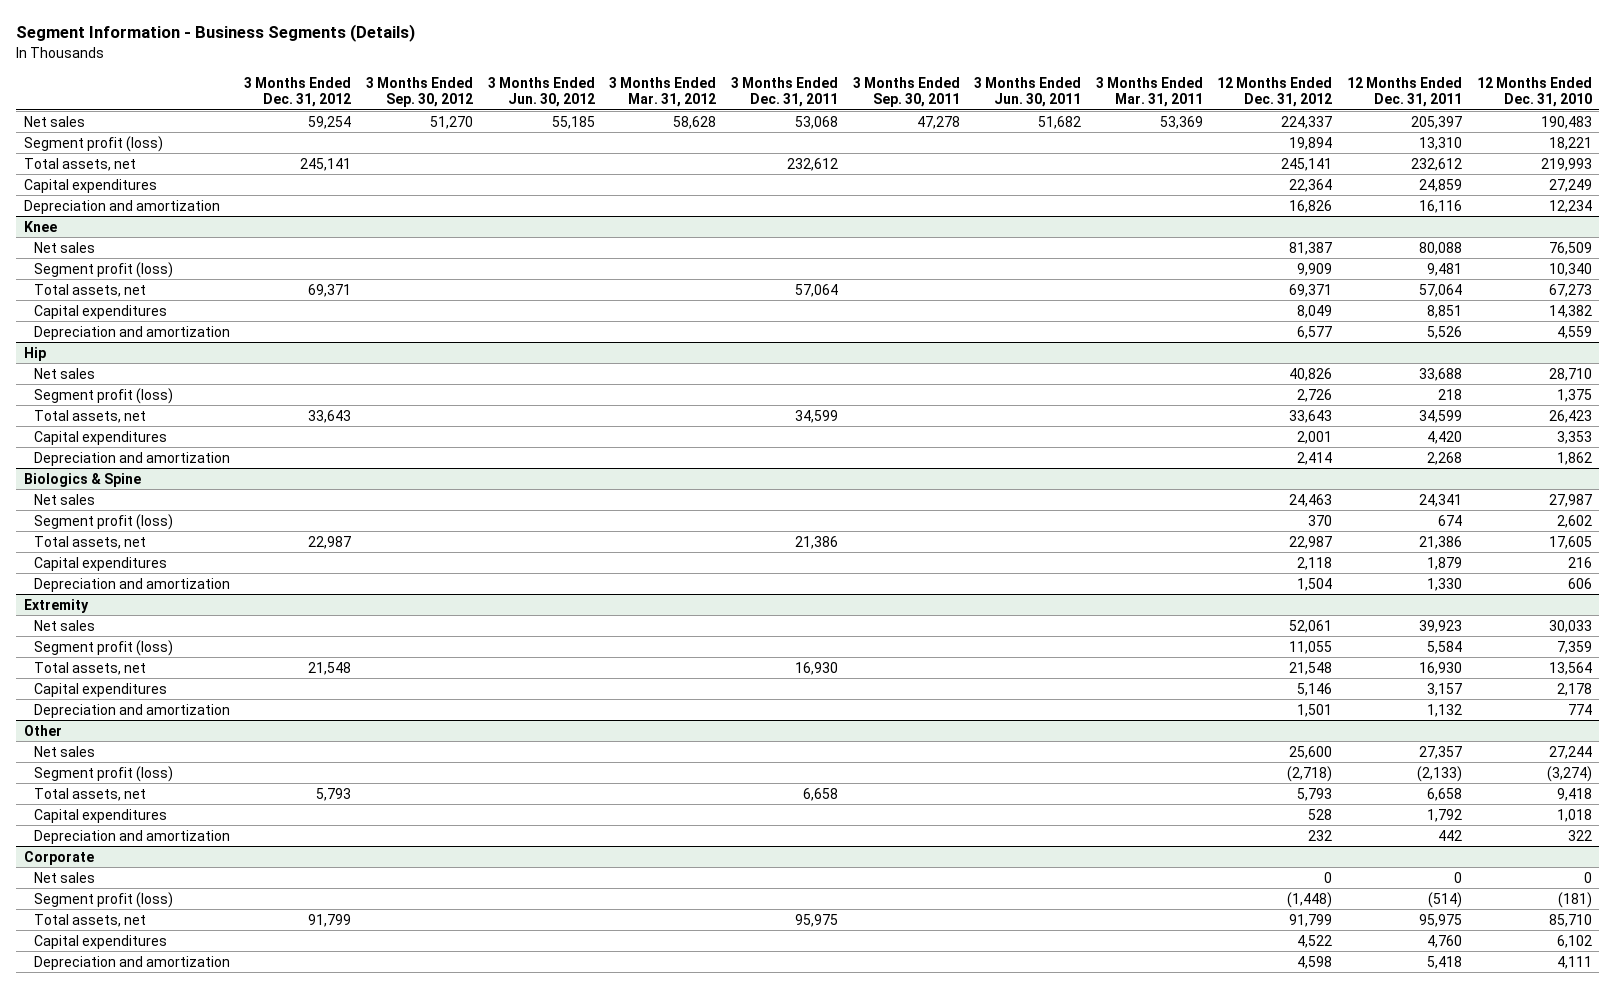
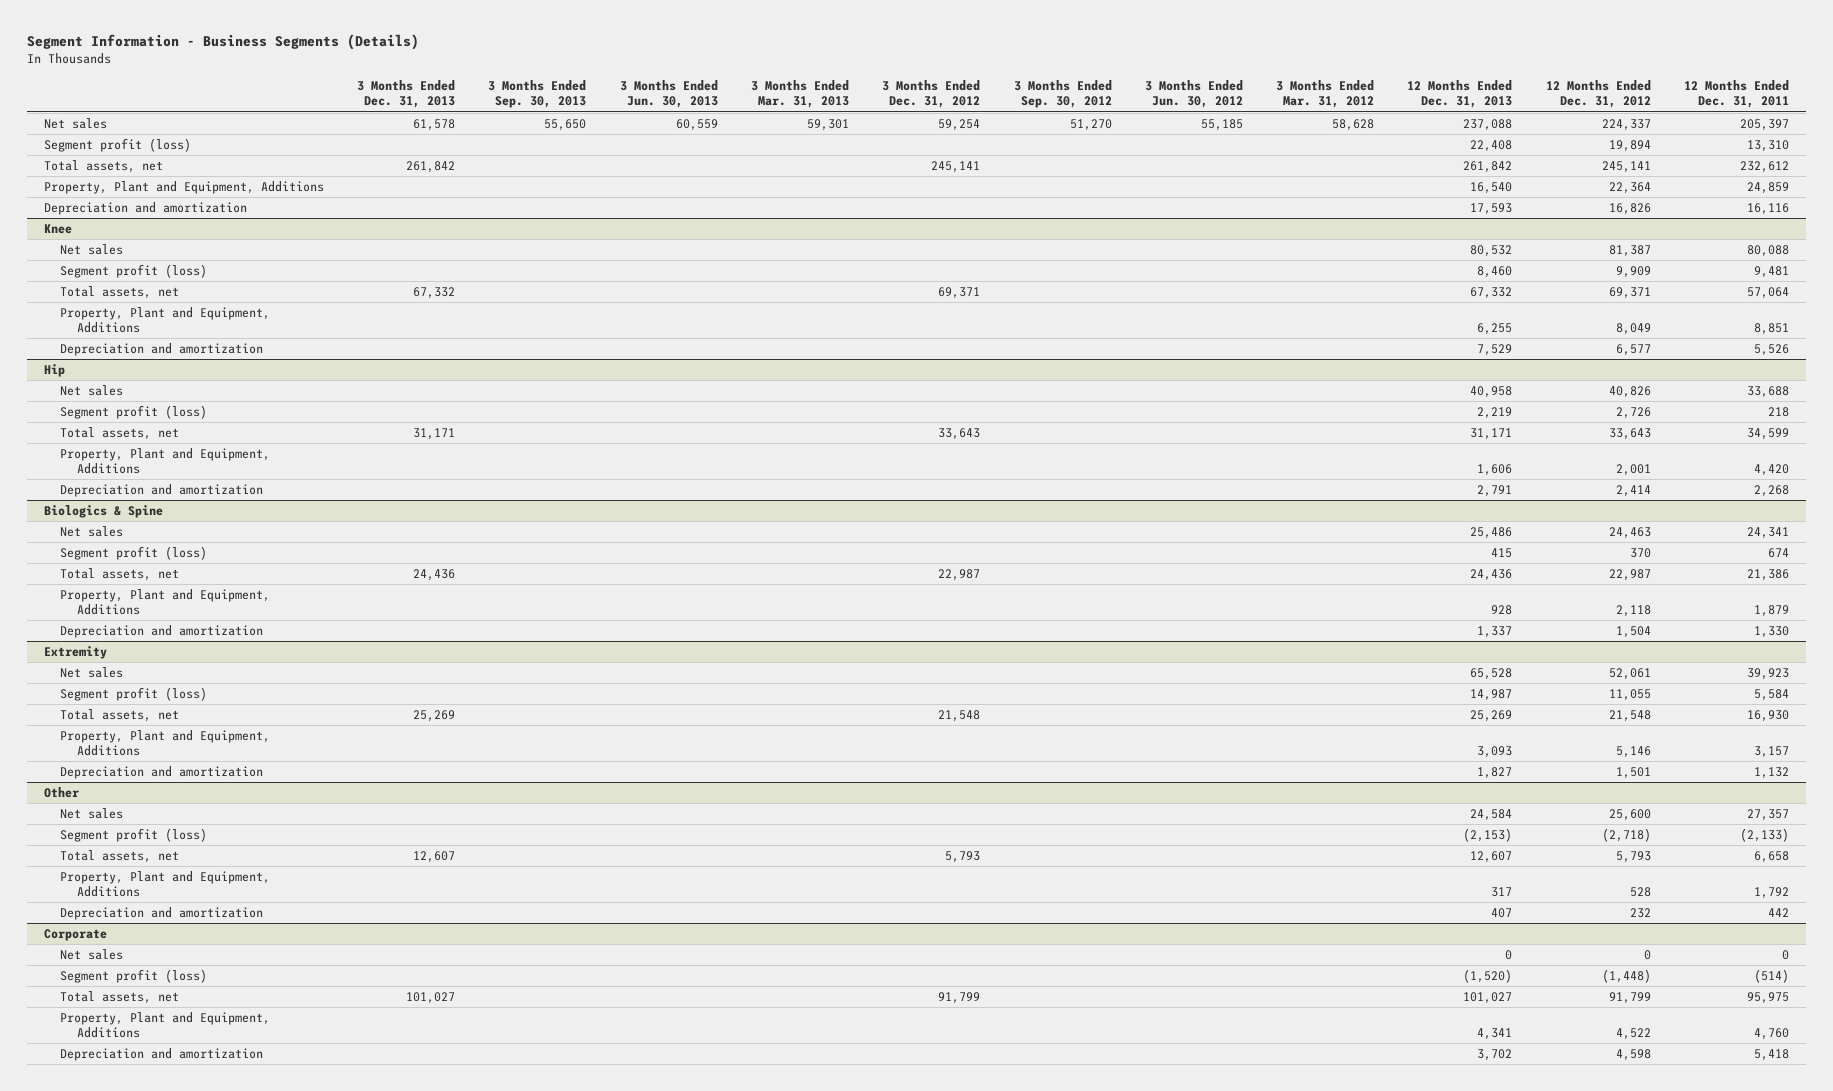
[730,76,838,107] 3 Months Ended Dec. 31, 2011 -> none
[852,76,960,107] 3 Months Ended Sep. 30, 2011 -> none
[974,76,1082,107] 3 Months Ended Jun. 30, 2011 -> none
[1095,76,1203,107] 3 Months Ended Mar. 31, 2011 -> none
[1476,76,1592,107] 12 Months Ended Dec. 31, 2010 -> none
none -> [357,80,456,109] 3 Months Ended Dec. 31, 2013
none -> [488,80,587,109] 3 Months Ended Sep. 30, 2013
none -> [619,80,718,109] 3 Months Ended Jun. 30, 2013
none -> [750,80,849,109] 3 Months Ended Mar. 31, 2013
none -> [1407,80,1513,109] 12 Months Ended Dec. 31, 2013
[23,178,157,193] Capital expenditures -> [43,180,324,194] Property, Plant and Equipment, Additions
[33,304,167,319] Capital expenditures -> [60,306,271,334] Property, Plant and Equipment, Additions
[33,430,167,445] Capital expenditures -> [60,447,271,475] Property, Plant and Equipment, Additions
[33,556,167,571] Capital expenditures -> [60,588,271,616] Property, Plant and Equipment, Additions
[33,682,167,697] Capital expenditures -> [60,729,271,757] Property, Plant and Equipment, Additions
[33,808,167,823] Capital expenditures -> [60,870,271,898] Property, Plant and Equipment, Additions
[33,934,167,949] Capital expenditures -> [60,1011,271,1039] Property, Plant and Equipment, Additions

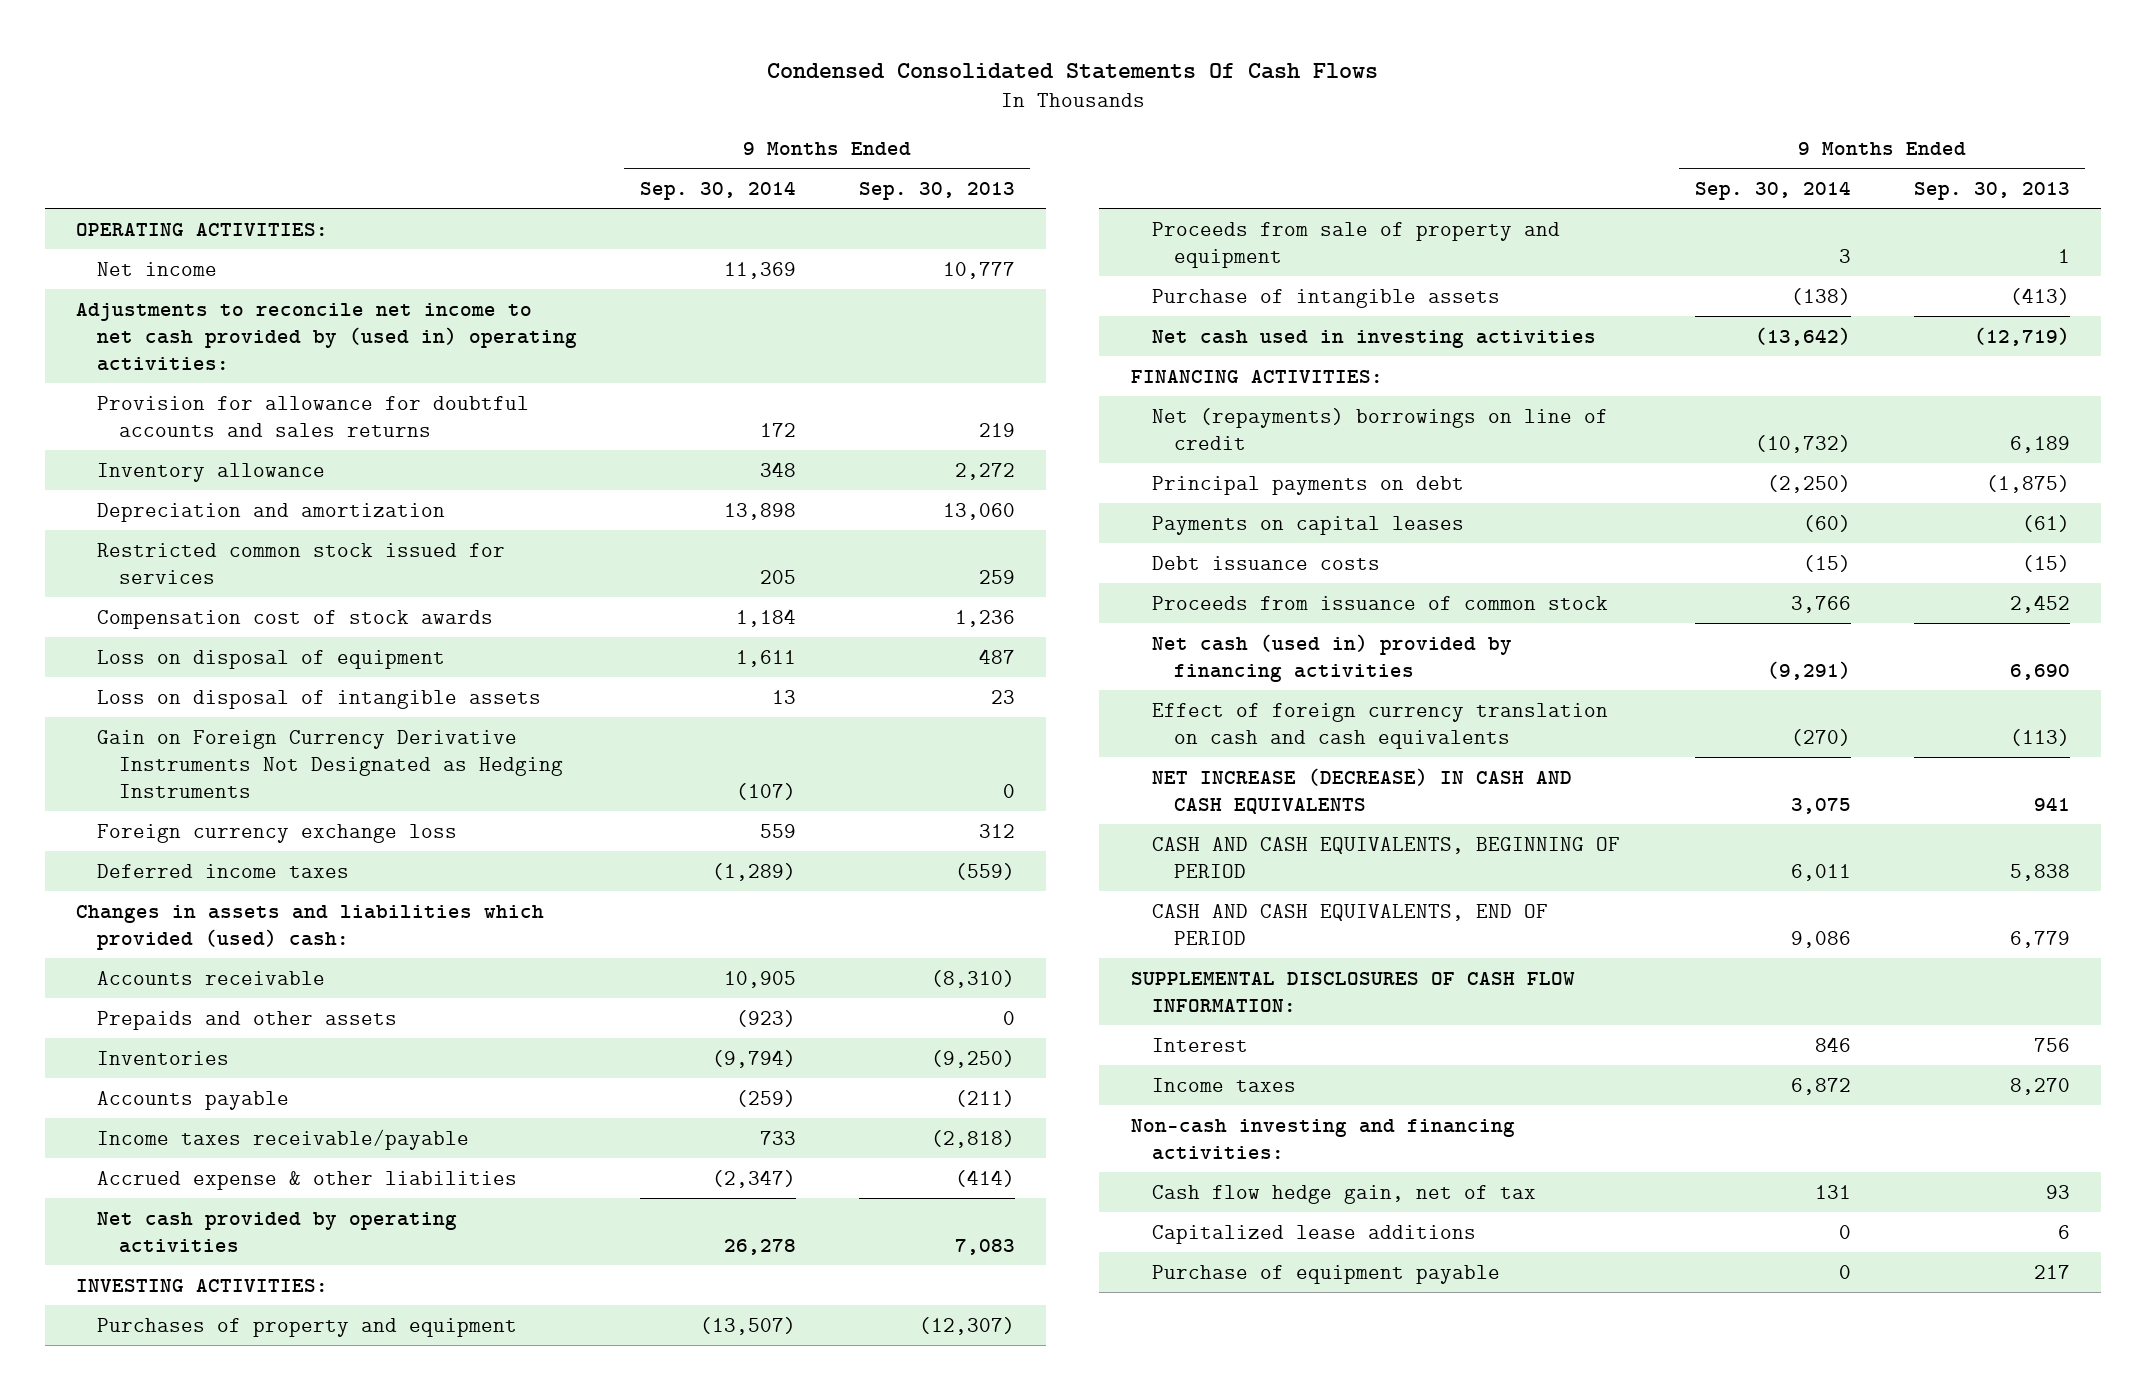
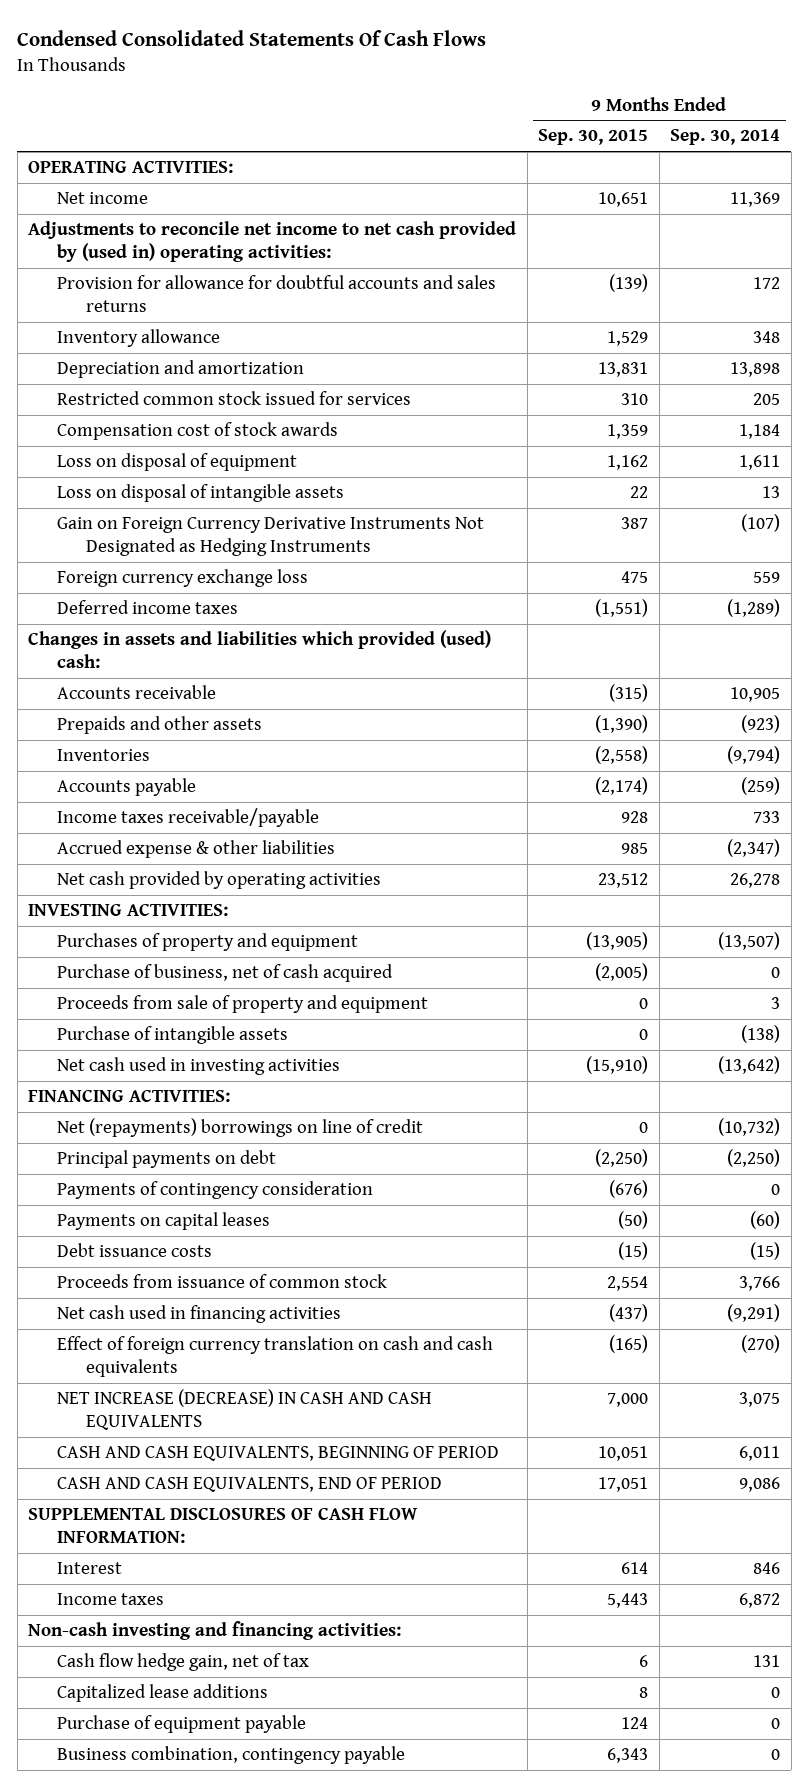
[858,181,1015,200] Sep. 30, 2013 -> none
none -> [538,129,649,146] Sep. 30, 2015
none -> [57,964,394,983] Purchase of business, net of cash acquired
none -> [57,1181,374,1200] Payments of contingency consideration
[1152,633,1513,682] Net cash (used in) provided by financing activities -> [57,1305,342,1324] Net cash used in financing activities
none -> [57,1746,406,1765] Business combination, contingency payable

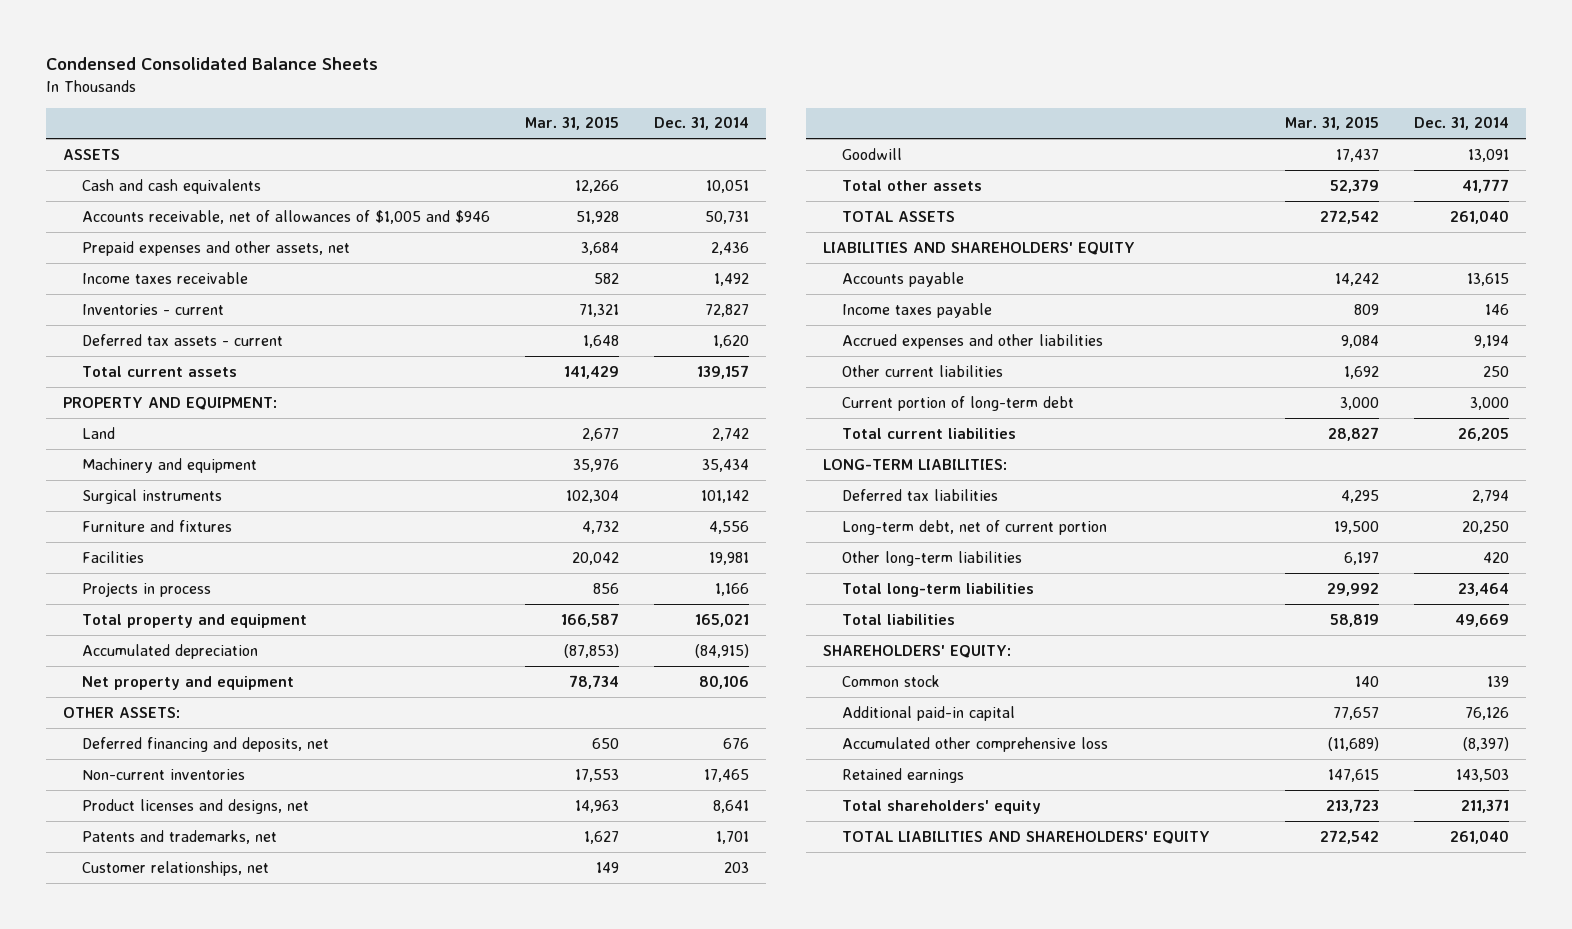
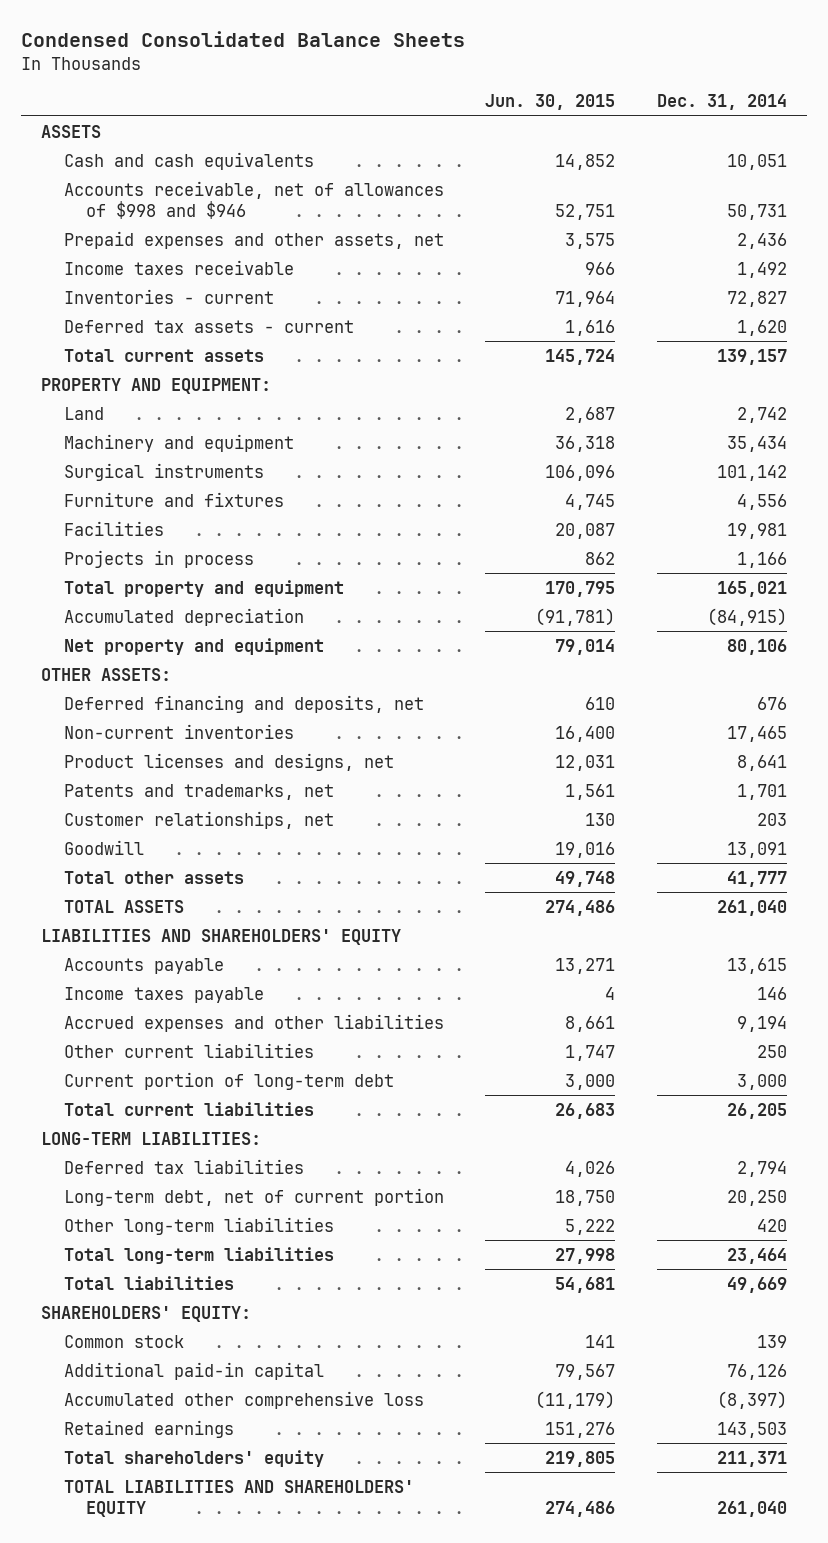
[525,116,620,131] Mar. 31, 2015 -> none
none -> [485,94,616,111] Jun. 30, 2015
[82,209,491,224] Accounts receivable, net of allowances of $1,005 and $946 -> [63,180,444,219] Accounts receivable, net of allowances of $998 and $946

